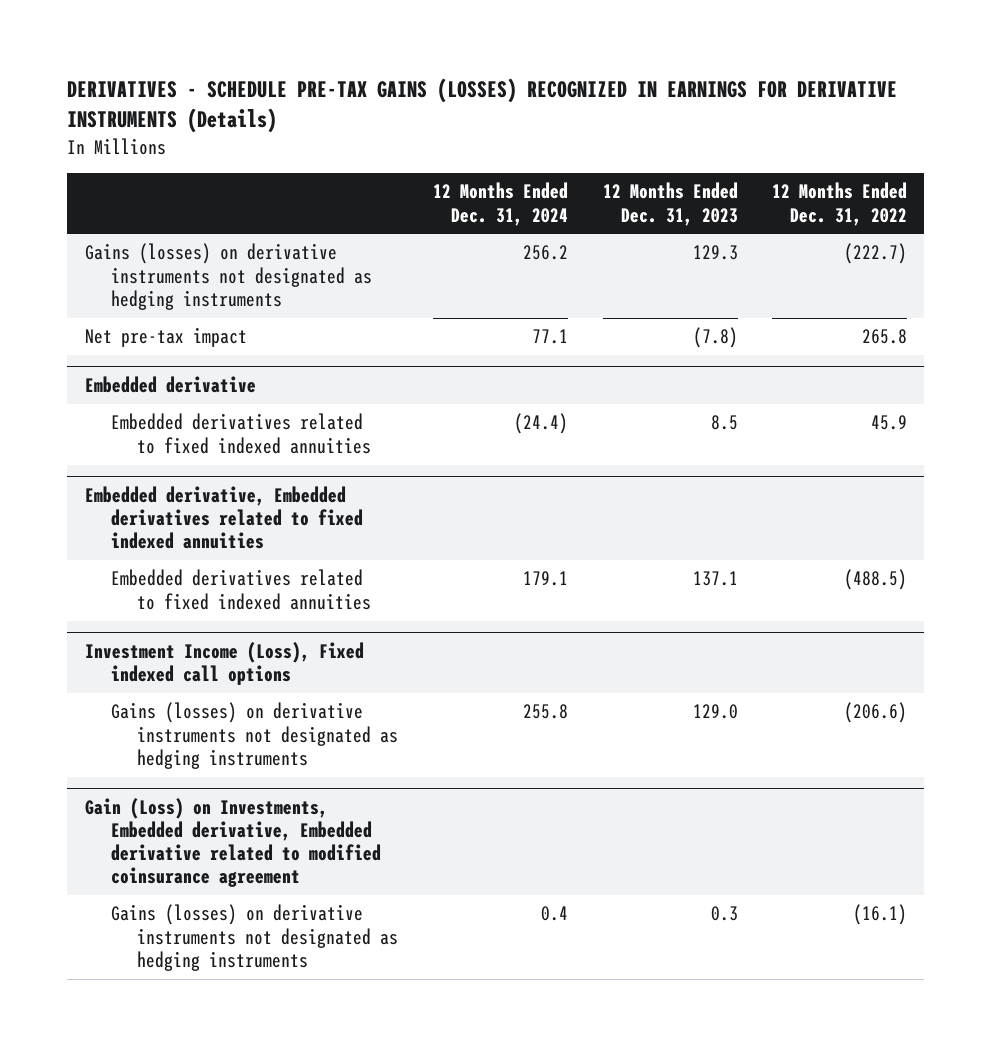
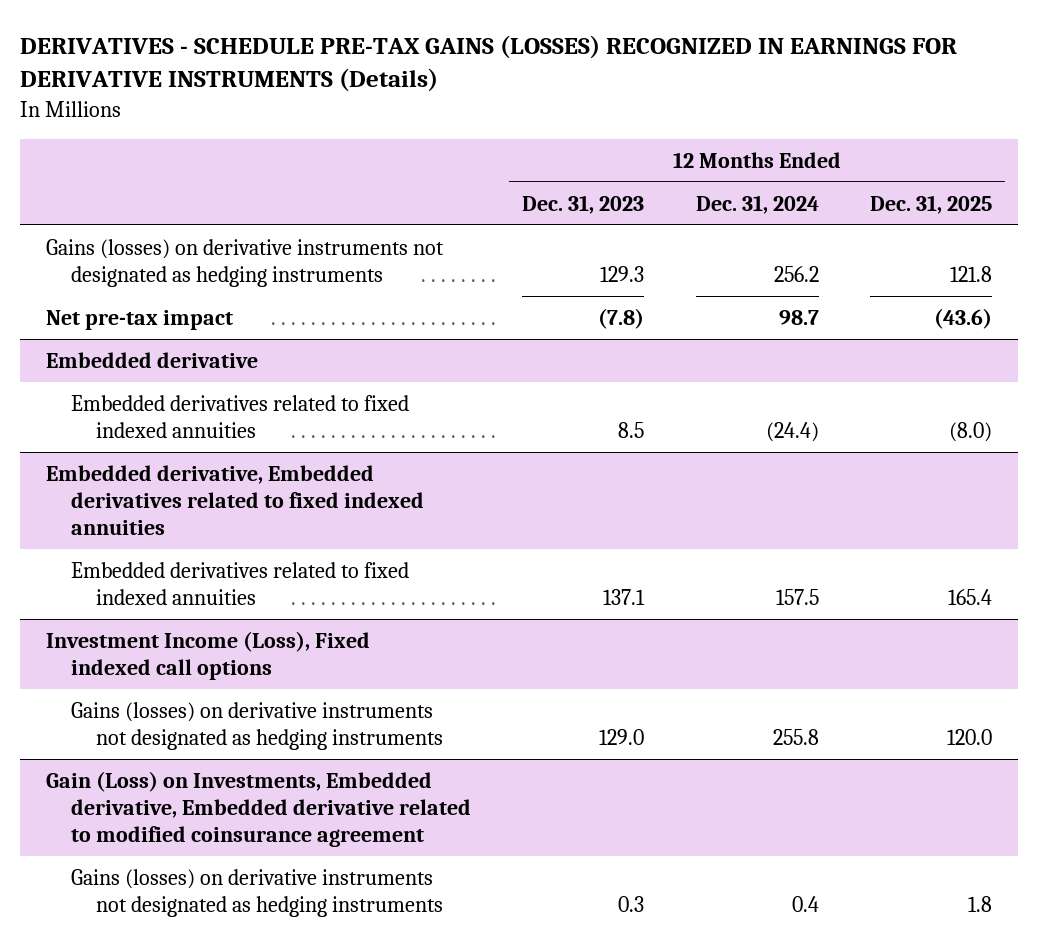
[772,182,908,226] 12 Months Ended Dec. 31, 2022 -> none
none -> [870,194,993,214] Dec. 31, 2025
[531,329,568,345] 77.1 -> [778,309,819,325] 98.7
[522,571,568,587] 179.1 -> [775,589,819,606] 157.5

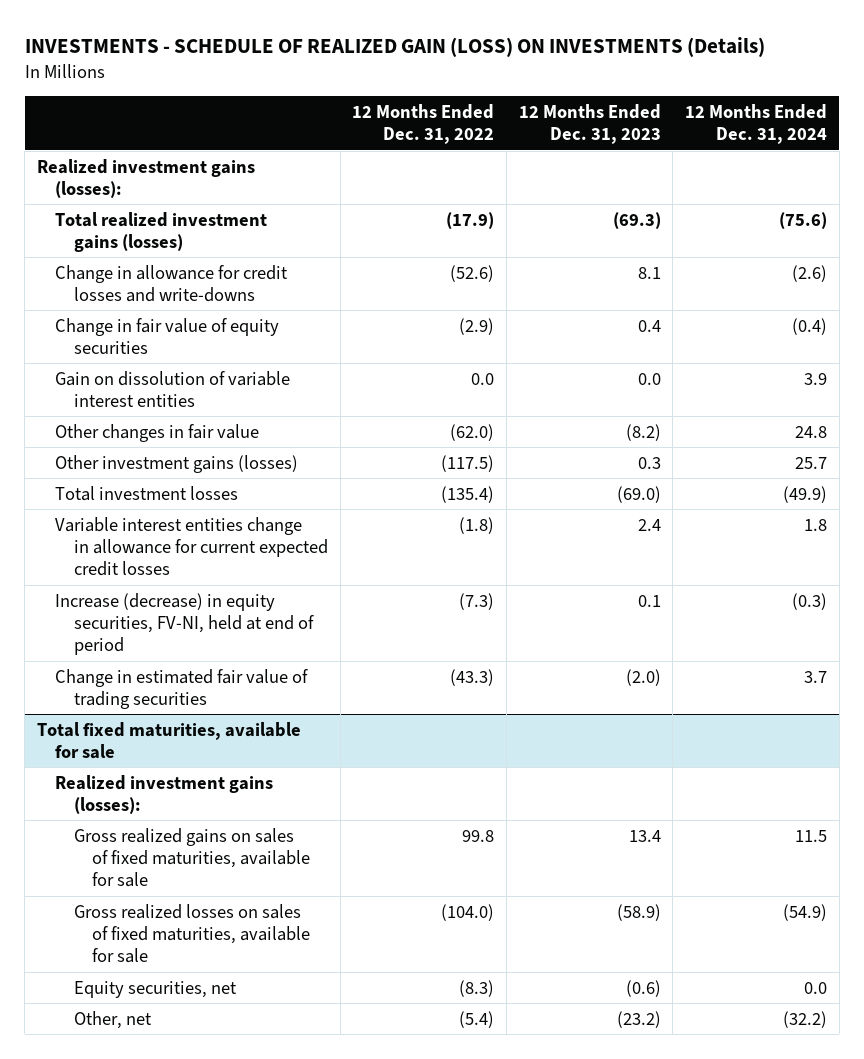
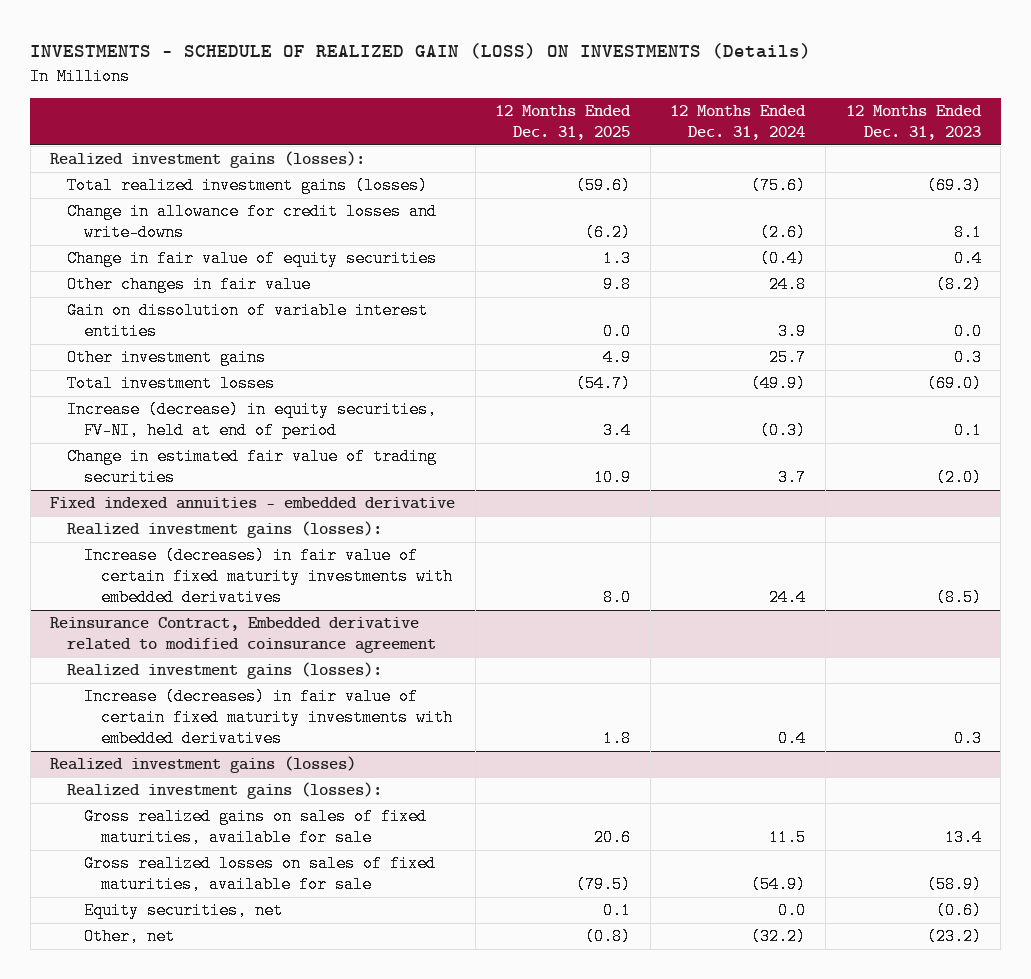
[352,103,495,145] 12 Months Ended Dec. 31, 2022 -> none
none -> [495,105,632,141] 12 Months Ended Dec. 31, 2025
[55,370,291,407] Gain on dissolution of variable interest entities -> [67,302,429,341] Gain on dissolution of variable interest entities
[55,454,299,473] Other investment gains (losses) -> [67,349,267,367] Other investment gains
[55,516,328,577] Variable interest entities change in allowance for current expected credit losses -> none
[36,721,301,759] Total fixed maturities, available for sale -> none
none -> [50,497,456,510] Fixed indexed annuities - embedded derivative
none -> [84,547,454,607] Increase (decreases) in fair value of certain fixed maturity investments with embedded derivatives
none -> [50,617,437,654] Reinsurance Contract, Embedded derivative related to modified coinsurance agreement
none -> [67,662,383,680] Realized investment gains (losses):
none -> [84,688,454,748] Increase (decreases) in fair value of certain fixed maturity investments with embedded derivatives
none -> [50,756,357,774] Realized investment gains (losses)
none -> [67,782,383,800] Realized investment gains (losses):

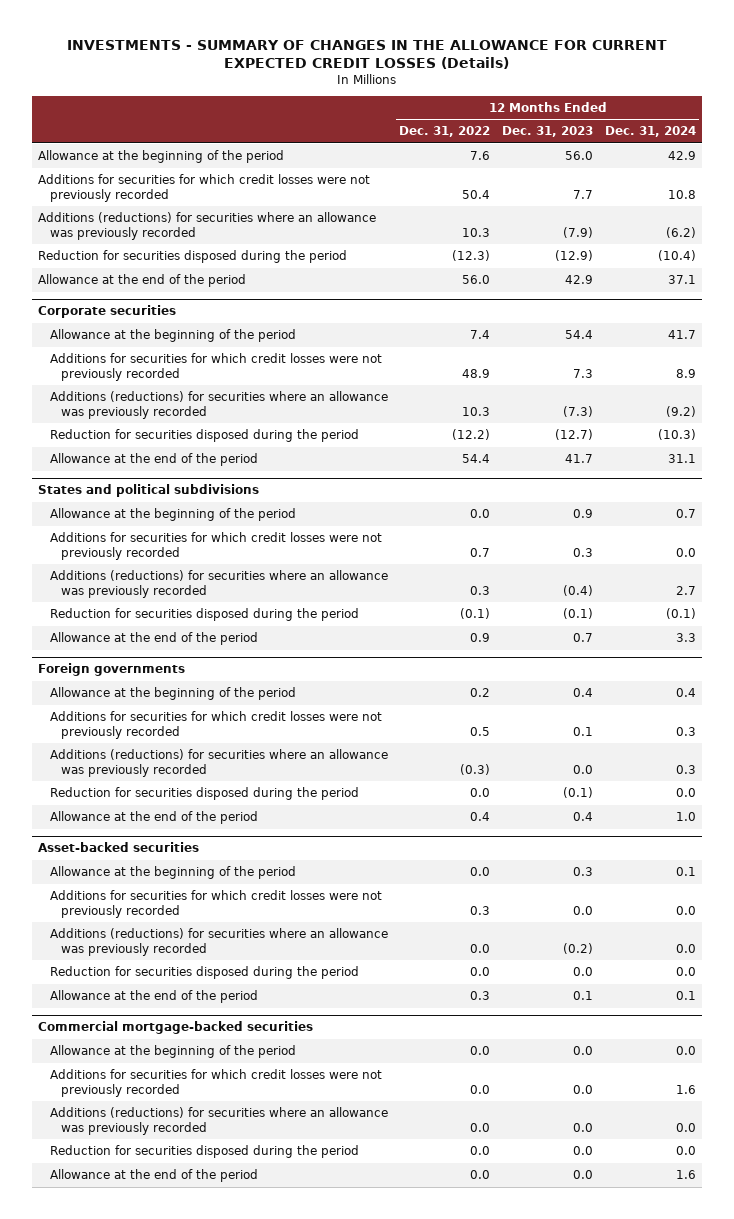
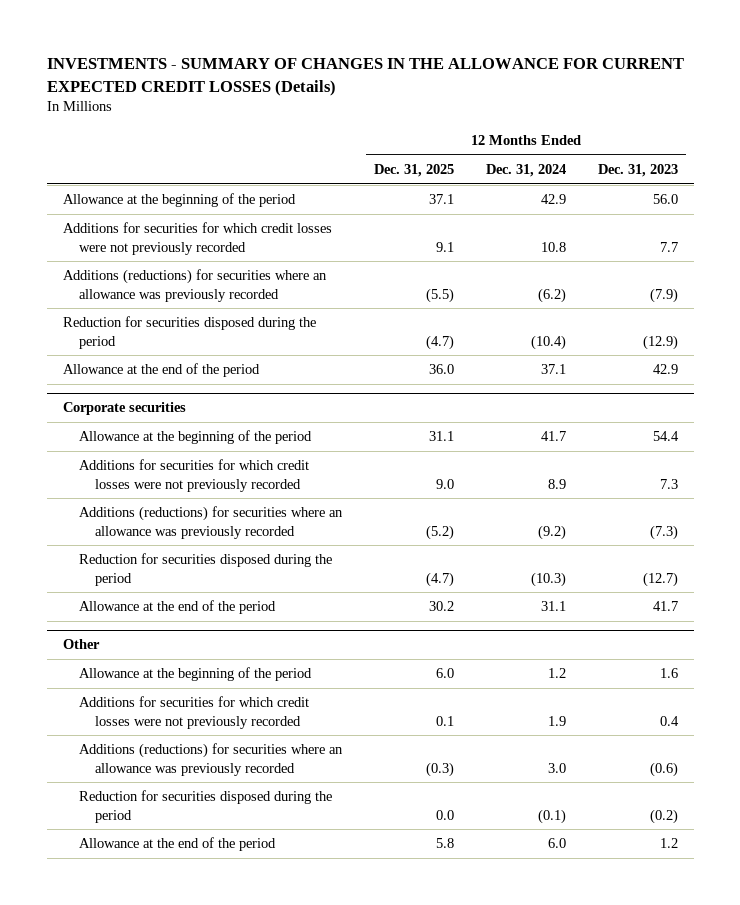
[399,126,491,138] Dec. 31, 2022 -> none
none -> [373,164,454,178] Dec. 31, 2025
[37,484,259,498] States and political subdivisions -> none
[37,663,185,677] Foreign governments -> none
[49,687,296,701] Allowance at the beginning of the period -> none
[49,711,382,739] Additions for securities for which credit losses were not previously recorded -> none
[49,749,388,777] Additions (reductions) for securities where an allowance was previously recorded -> none
[49,787,359,801] Reduction for securities disposed during the period -> none
[49,811,258,825] Allowance at the end of the period -> none
[37,842,199,853] Asset-backed securities -> none
[49,866,296,880] Allowance at the beginning of the period -> none
[49,890,382,918] Additions for securities for which credit losses were not previously recorded -> none
[49,928,388,956] Additions (reductions) for securities where an allowance was previously recorded -> none
[49,966,359,980] Reduction for securities disposed during the period -> none
[49,990,258,1004] Allowance at the end of the period -> none
[37,1021,313,1035] Commercial mortgage-backed securities -> none
[49,1045,296,1059] Allowance at the beginning of the period -> none
[49,1069,382,1097] Additions for securities for which credit losses were not previously recorded -> none
[49,1107,388,1135] Additions (reductions) for securities where an allowance was previously recorded -> none
[49,1145,359,1159] Reduction for securities disposed during the period -> none
[49,1169,258,1183] Allowance at the end of the period -> none
none -> [62,639,100,650] Other
[573,509,594,519] 0.9 -> [659,668,678,679] 1.6
[675,509,696,519] 0.7 -> [547,668,566,679] 1.2
[573,547,594,557] 0.3 -> [659,715,679,726] 0.4
[675,547,696,557] 0.0 -> [547,715,566,726] 1.9
[563,584,594,596] (0.4) -> [649,761,678,777] (0.6)
[675,585,696,595] 2.7 -> [547,762,566,773] 3.0
[563,608,594,620] (0.1) -> [649,808,678,824] (0.2)
[573,633,594,643] 0.7 -> [659,838,678,849] 1.2
[675,633,696,643] 3.3 -> [547,838,566,849] 6.0

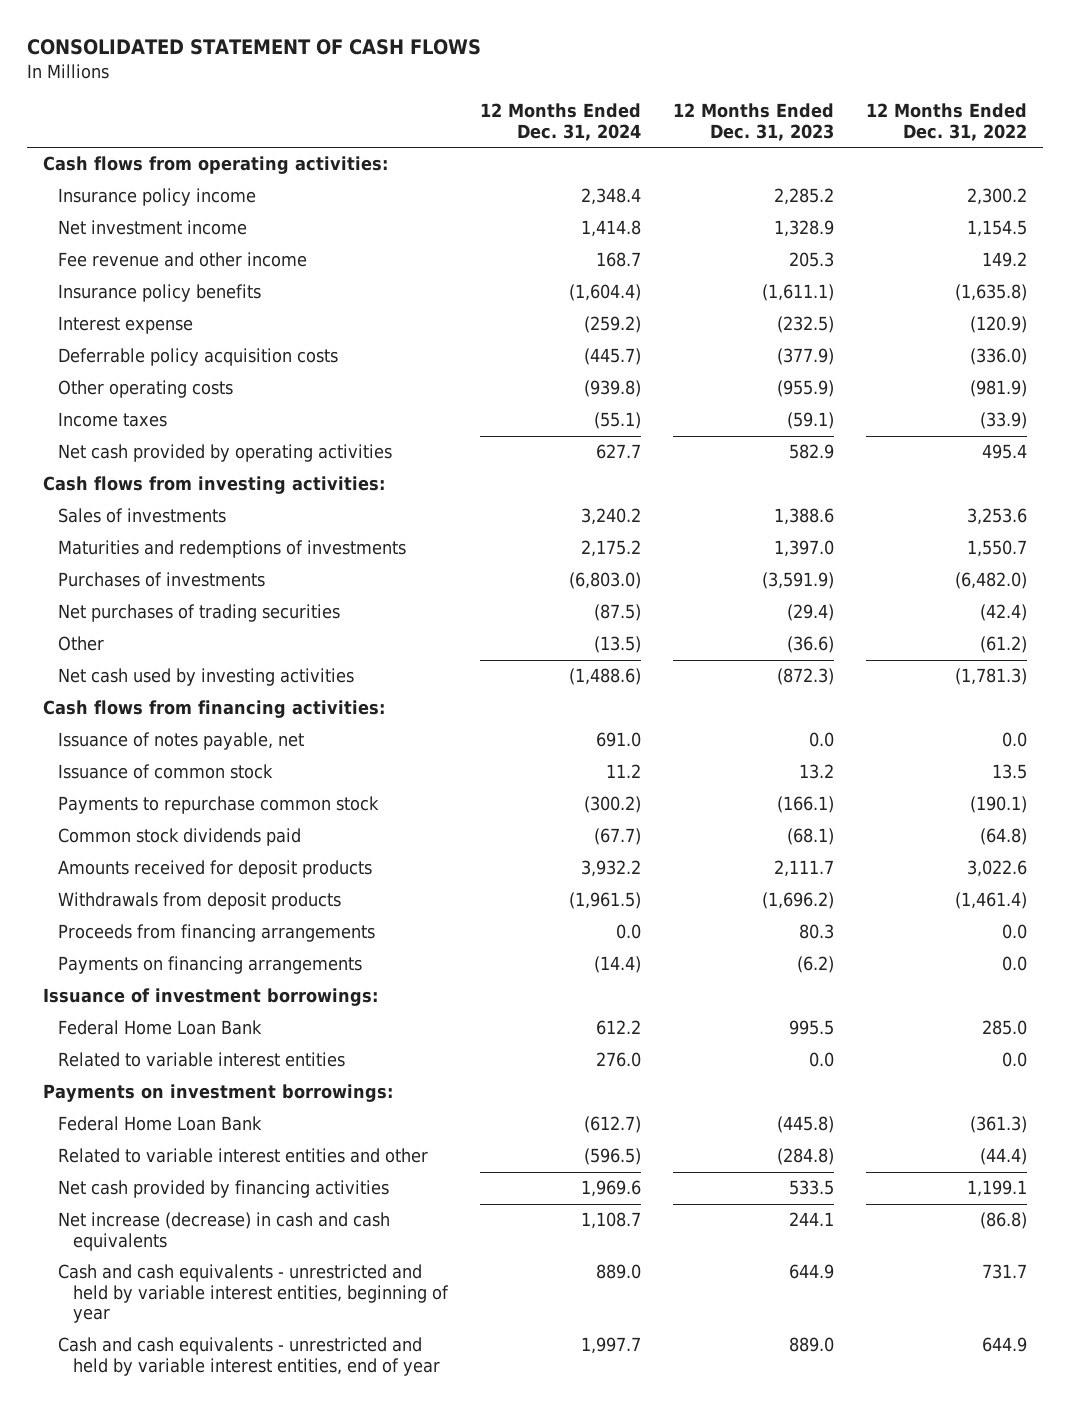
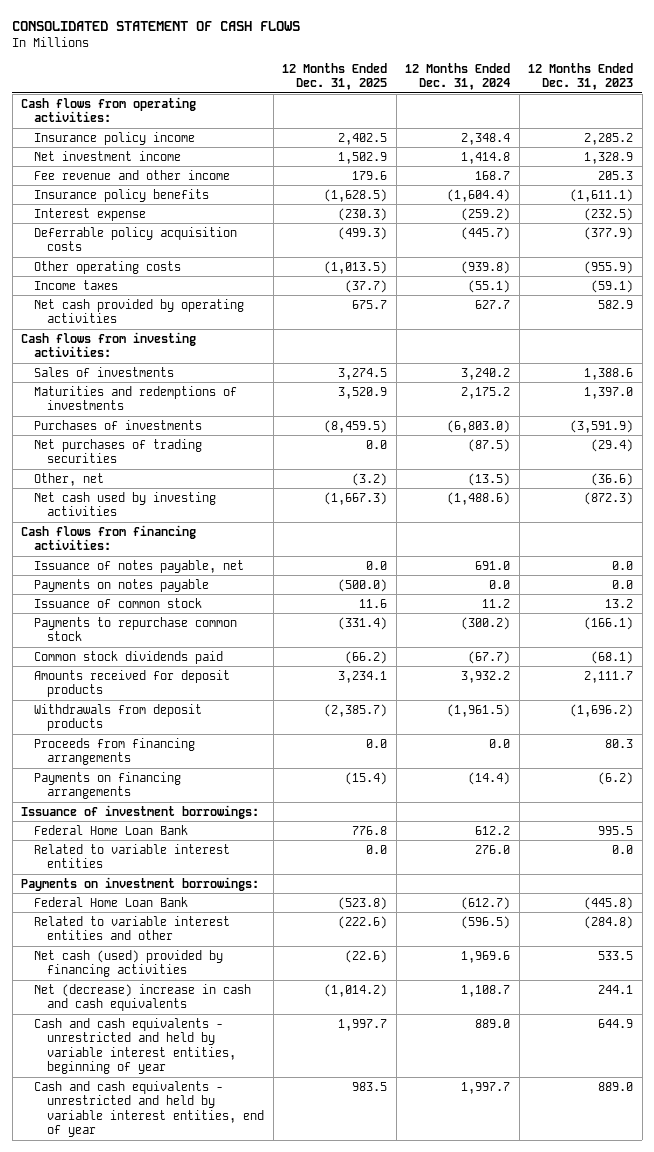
[865,103,1027,141] 12 Months Ended Dec. 31, 2022 -> none
none -> [282,62,388,91] 12 Months Ended Dec. 31, 2025
[58,636,105,652] Other -> [34,472,105,486] Other, net
none -> [34,578,210,592] Payments on notes payable
[58,1180,390,1199] Net cash provided by financing activities -> [34,949,224,978] Net cash (used) provided by financing activities
[58,1212,391,1251] Net increase (decrease) in cash and cash equivalents -> [34,983,252,1012] Net (decrease) increase in cash and cash equivalents

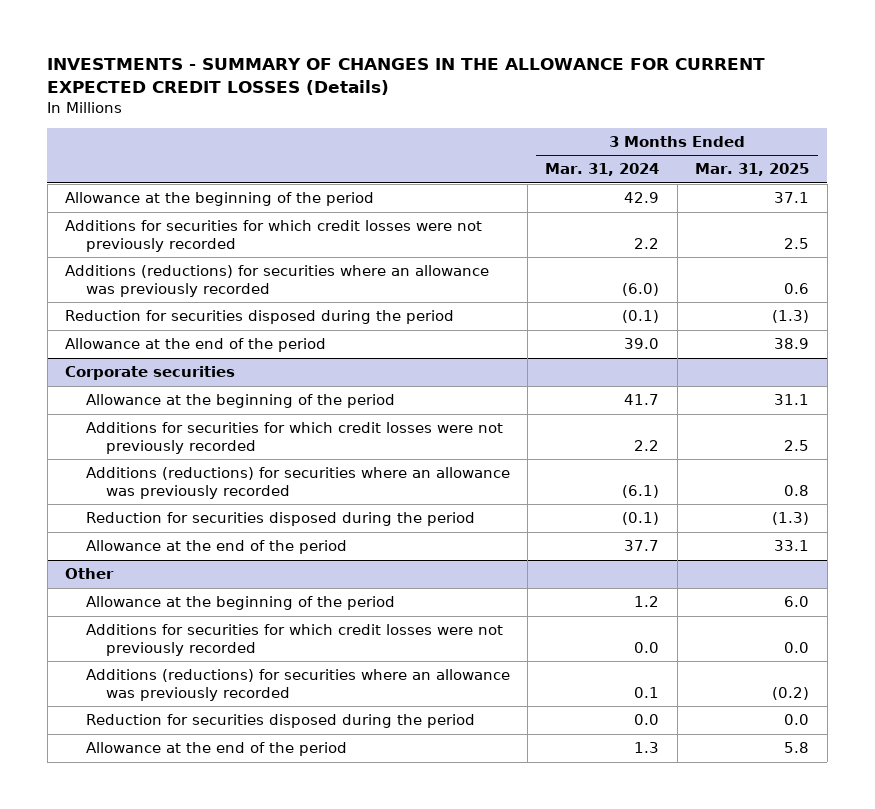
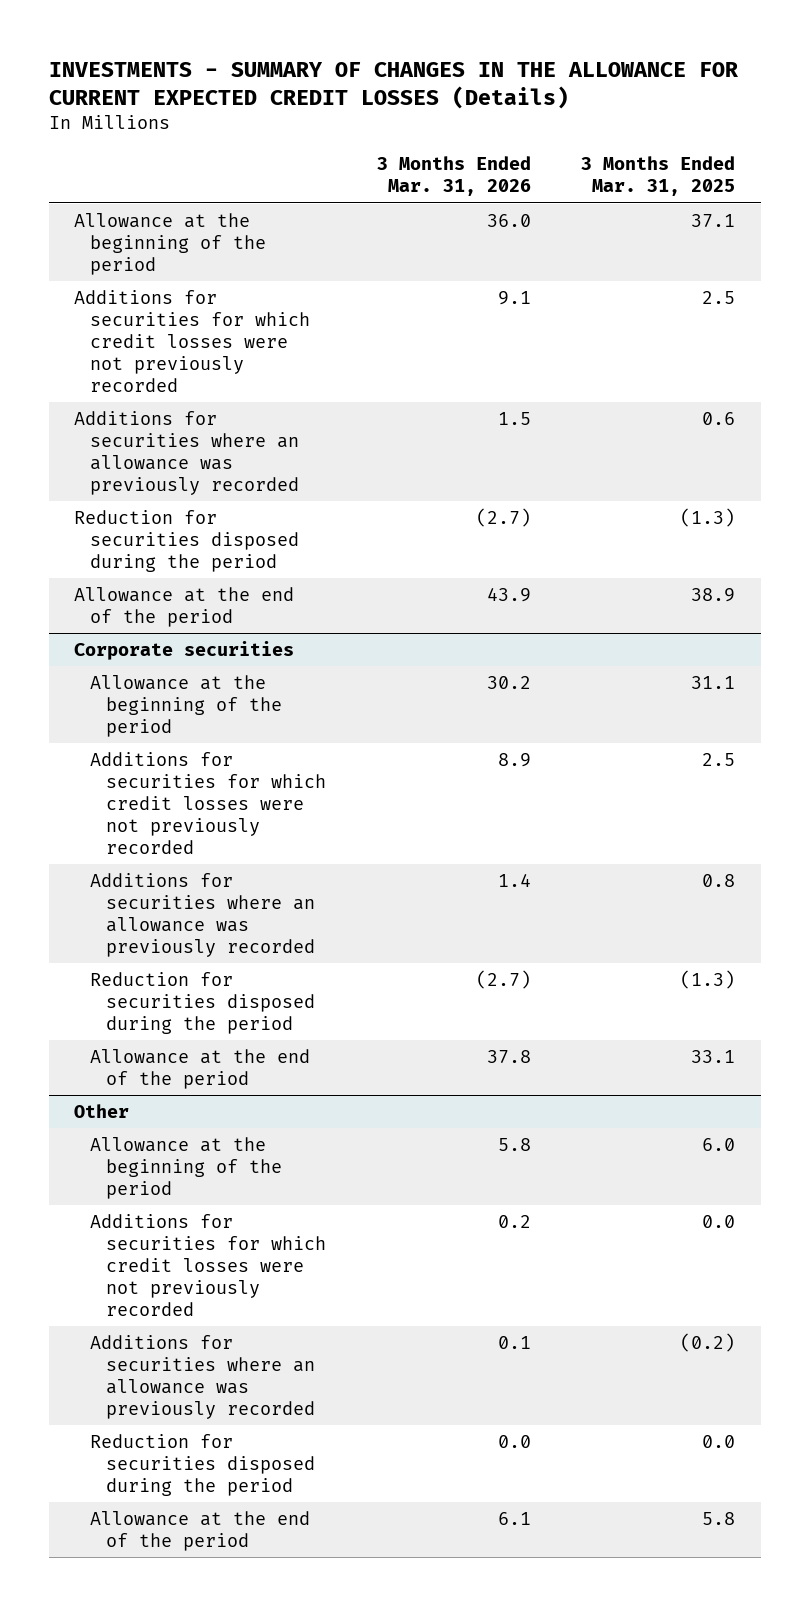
[545,163,660,177] Mar. 31, 2024 -> none
none -> [376,156,531,197] 3 Months Ended Mar. 31, 2026
[65,265,490,297] Additions (reductions) for securities where an allowance was previously recorded -> [74,411,300,495] Additions for securities where an allowance was previously recorded
[85,467,510,499] Additions (reductions) for securities where an allowance was previously recorded -> [90,873,316,957] Additions for securities where an allowance was previously recorded
[85,669,510,701] Additions (reductions) for securities where an allowance was previously recorded -> [90,1335,316,1419] Additions for securities where an allowance was previously recorded

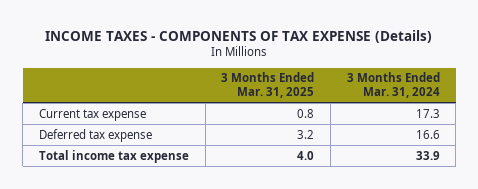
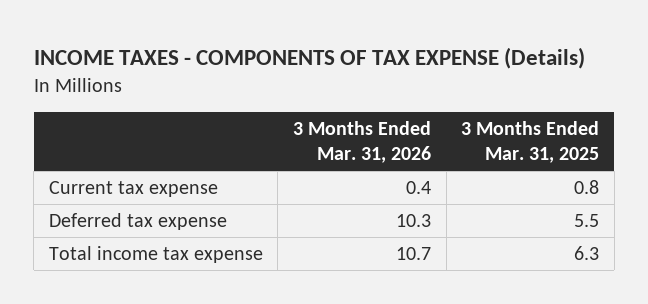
[346,72,440,98] 3 Months Ended Mar. 31, 2024 -> none
none -> [292,120,431,164] 3 Months Ended Mar. 31, 2026
[297,129,315,139] 3.2 -> [574,214,600,228] 5.5
[297,150,315,160] 4.0 -> [574,246,600,261] 6.3

